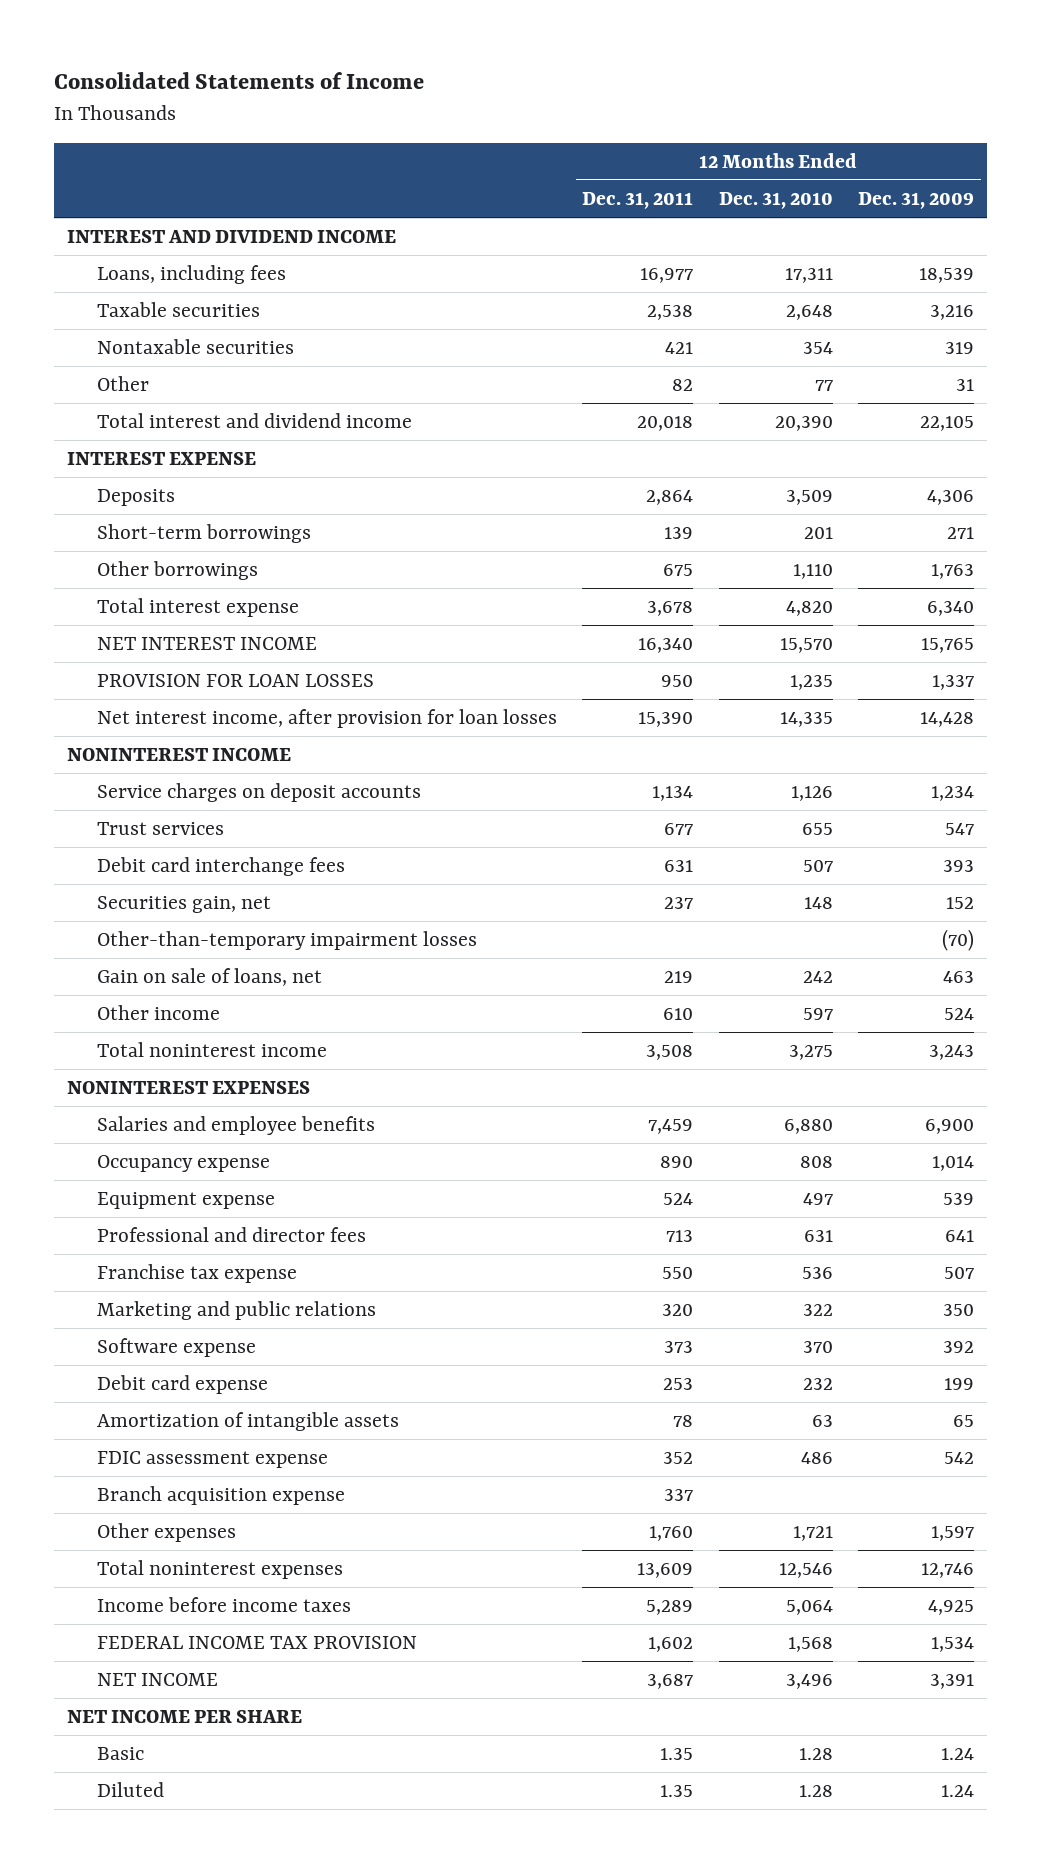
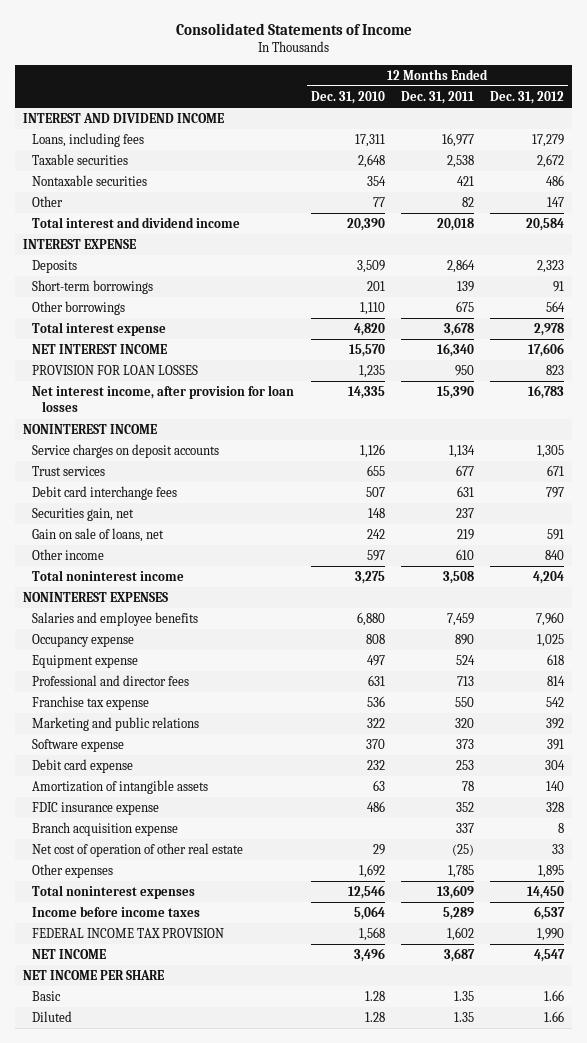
[858,191,975,209] Dec. 31, 2009 -> none
none -> [489,90,564,104] Dec. 31, 2012
[96,931,477,951] Other-than-temporary impairment losses -> none
[96,1451,328,1469] FDIC assessment expense -> [32,801,160,815] FDIC insurance expense
none -> [32,842,244,857] Net cost of operation of other real estate
[649,1526,694,1542] 1,760 -> [447,864,474,878] 1,785
[792,1526,833,1542] 1,721 -> [358,863,385,878] 1,692

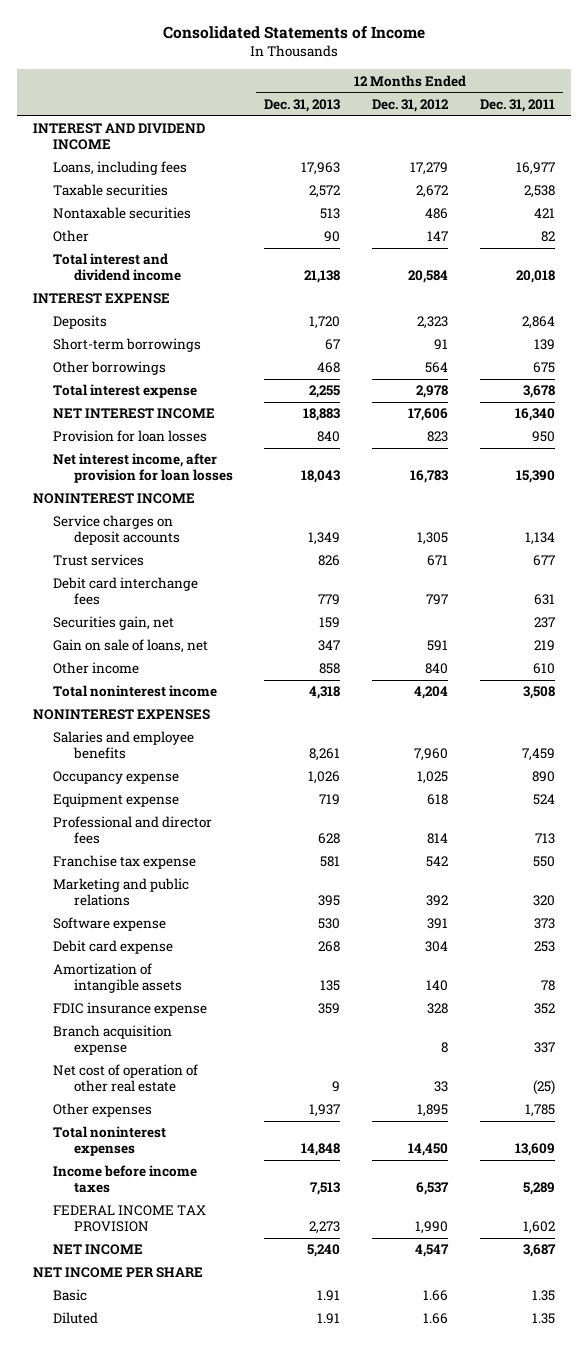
[310,90,385,104] Dec. 31, 2010 -> none
none -> [264,98,341,112] Dec. 31, 2013
[32,364,199,375] PROVISION FOR LOAN LOSSES -> [53,430,208,443] Provision for loan losses

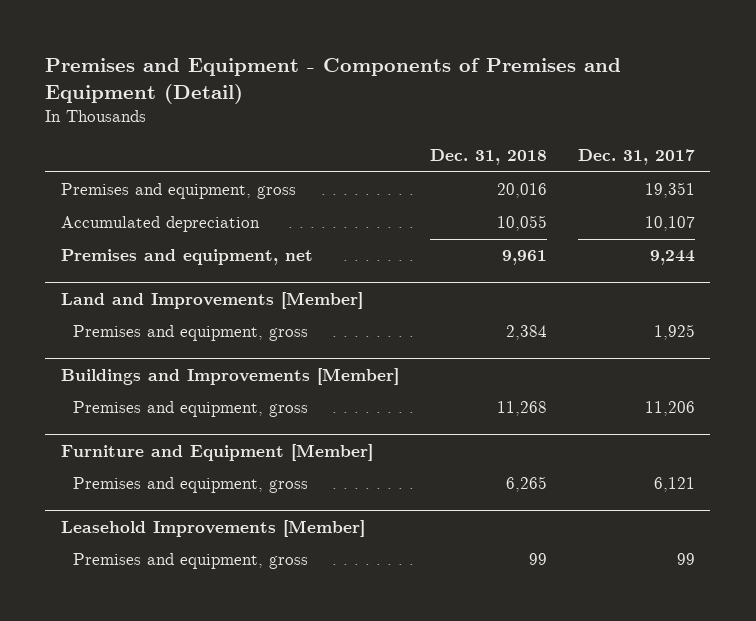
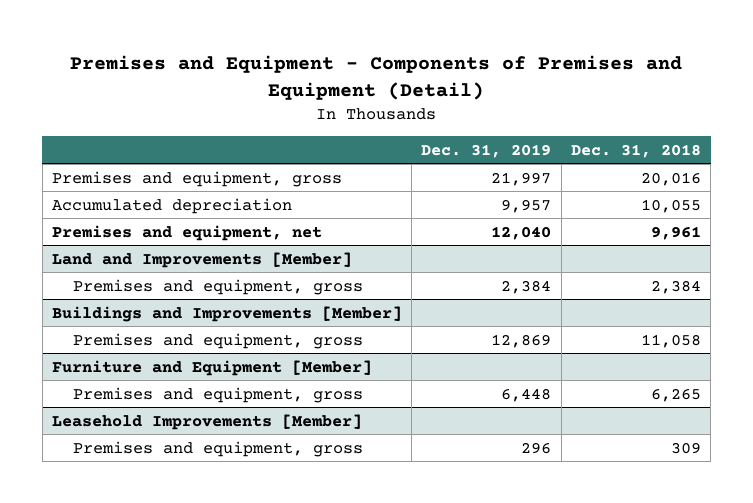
[577,149,695,166] Dec. 31, 2017 -> none
none -> [421,143,552,158] Dec. 31, 2019
[496,401,547,417] 11,268 -> [640,333,701,348] 11,058
[528,553,547,566] 99 -> [670,441,701,454] 309

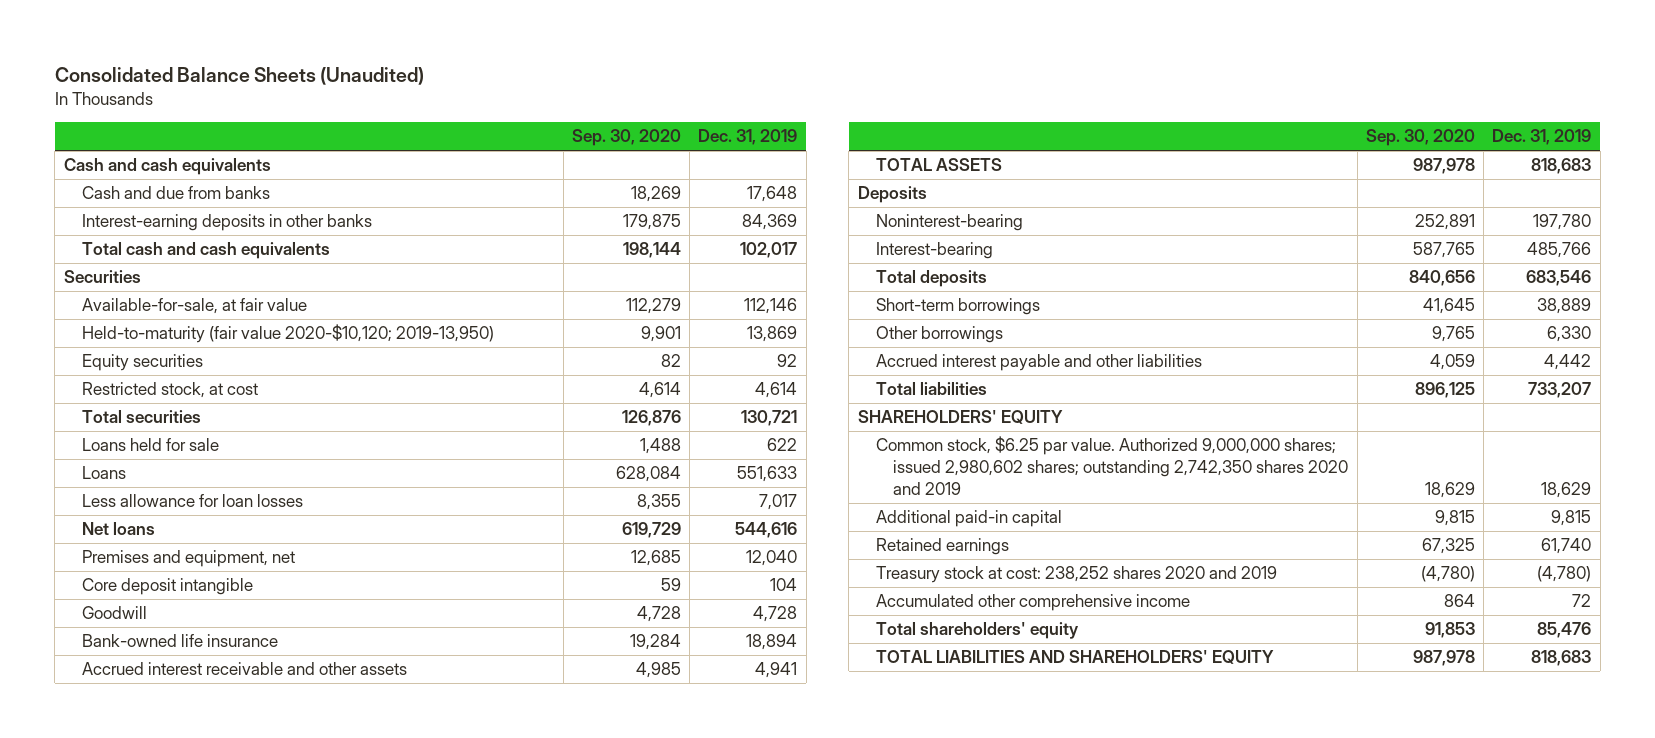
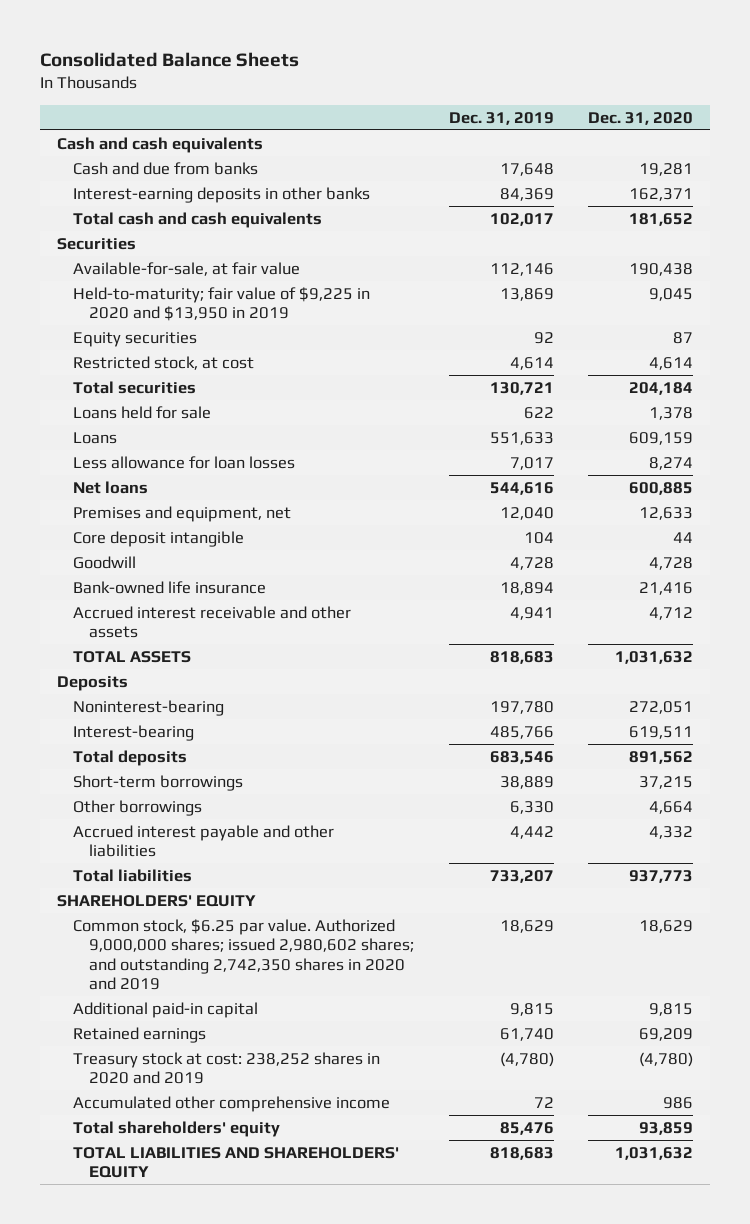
[54,66,424,85] Consolidated Balance Sheets (Unaudited) -> [40,51,300,67] Consolidated Balance Sheets
[571,129,681,147] Sep. 30, 2020 -> none
none -> [588,111,694,125] Dec. 31, 2020
[81,324,494,344] Held-to-maturity (fair value 2020-$10,120; 2019-13,950) -> [73,286,371,322] Held-to-maturity; fair value of $9,225 in 2020 and $13,950 in 2019
[875,436,1349,496] Common stock, $6.25 par value. Authorized 9,000,000 shares; issued 2,980,602 shares; outstanding 2,742,350 shares 2020 and 2019 -> [73,918,415,990] Common stock, $6.25 par value. Authorized 9,000,000 shares; issued 2,980,602 shares; and outstanding 2,742,350 shares in 2020 and 2019
[875,566,1277,584] Treasury stock at cost: 238,252 shares 2020 and 2019 -> [73,1051,381,1085] Treasury stock at cost: 238,252 shares in 2020 and 2019

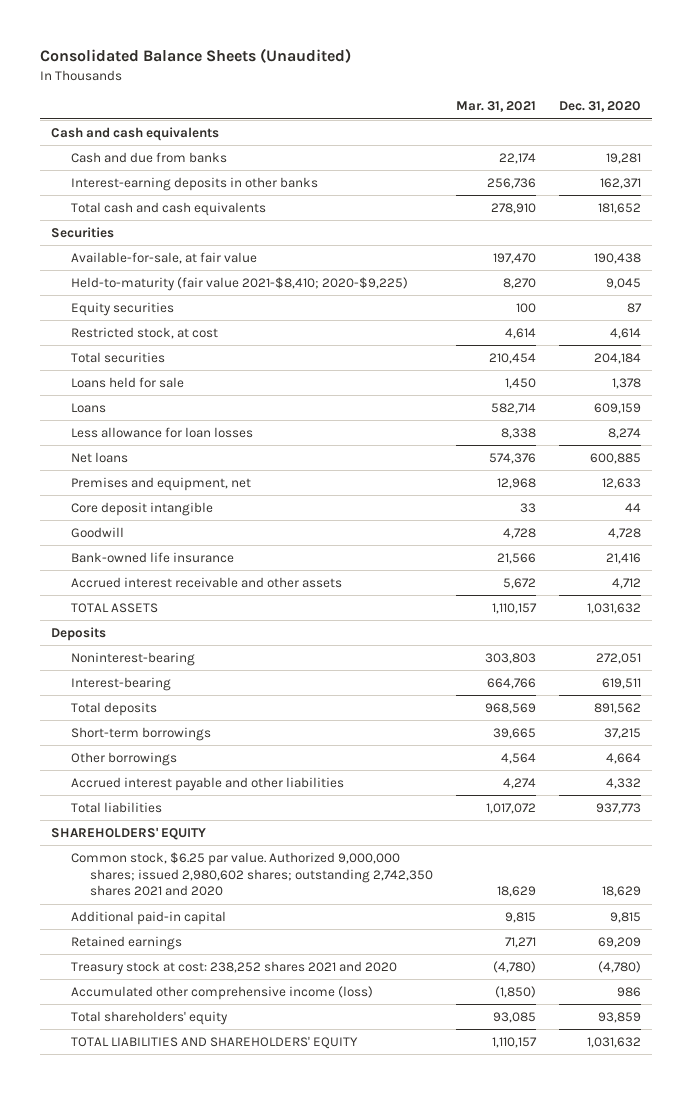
[40,51,300,67] Consolidated Balance Sheets -> [39,48,351,64] Consolidated Balance Sheets (Unaudited)
[448,111,554,125] Dec. 31, 2019 -> none
none -> [456,101,537,113] Mar. 31, 2021
[73,286,371,322] Held-to-maturity; fair value of $9,225 in 2020 and $13,950 in 2019 -> [70,276,408,291] Held-to-maturity (fair value 2021-$8,410; 2020-$9,225)
[73,918,415,990] Common stock, $6.25 par value. Authorized 9,000,000 shares; issued 2,980,602 shares; and outstanding 2,742,350 shares in 2020 and 2019 -> [70,851,434,897] Common stock, $6.25 par value. Authorized 9,000,000 shares; issued 2,980,602 shares; outstanding 2,742,350 shares 2021 and 2020
[73,1051,381,1085] Treasury stock at cost: 238,252 shares in 2020 and 2019 -> [70,960,397,975] Treasury stock at cost: 238,252 shares 2021 and 2020
[73,1095,391,1112] Accumulated other comprehensive income -> [70,985,373,1000] Accumulated other comprehensive income (loss)

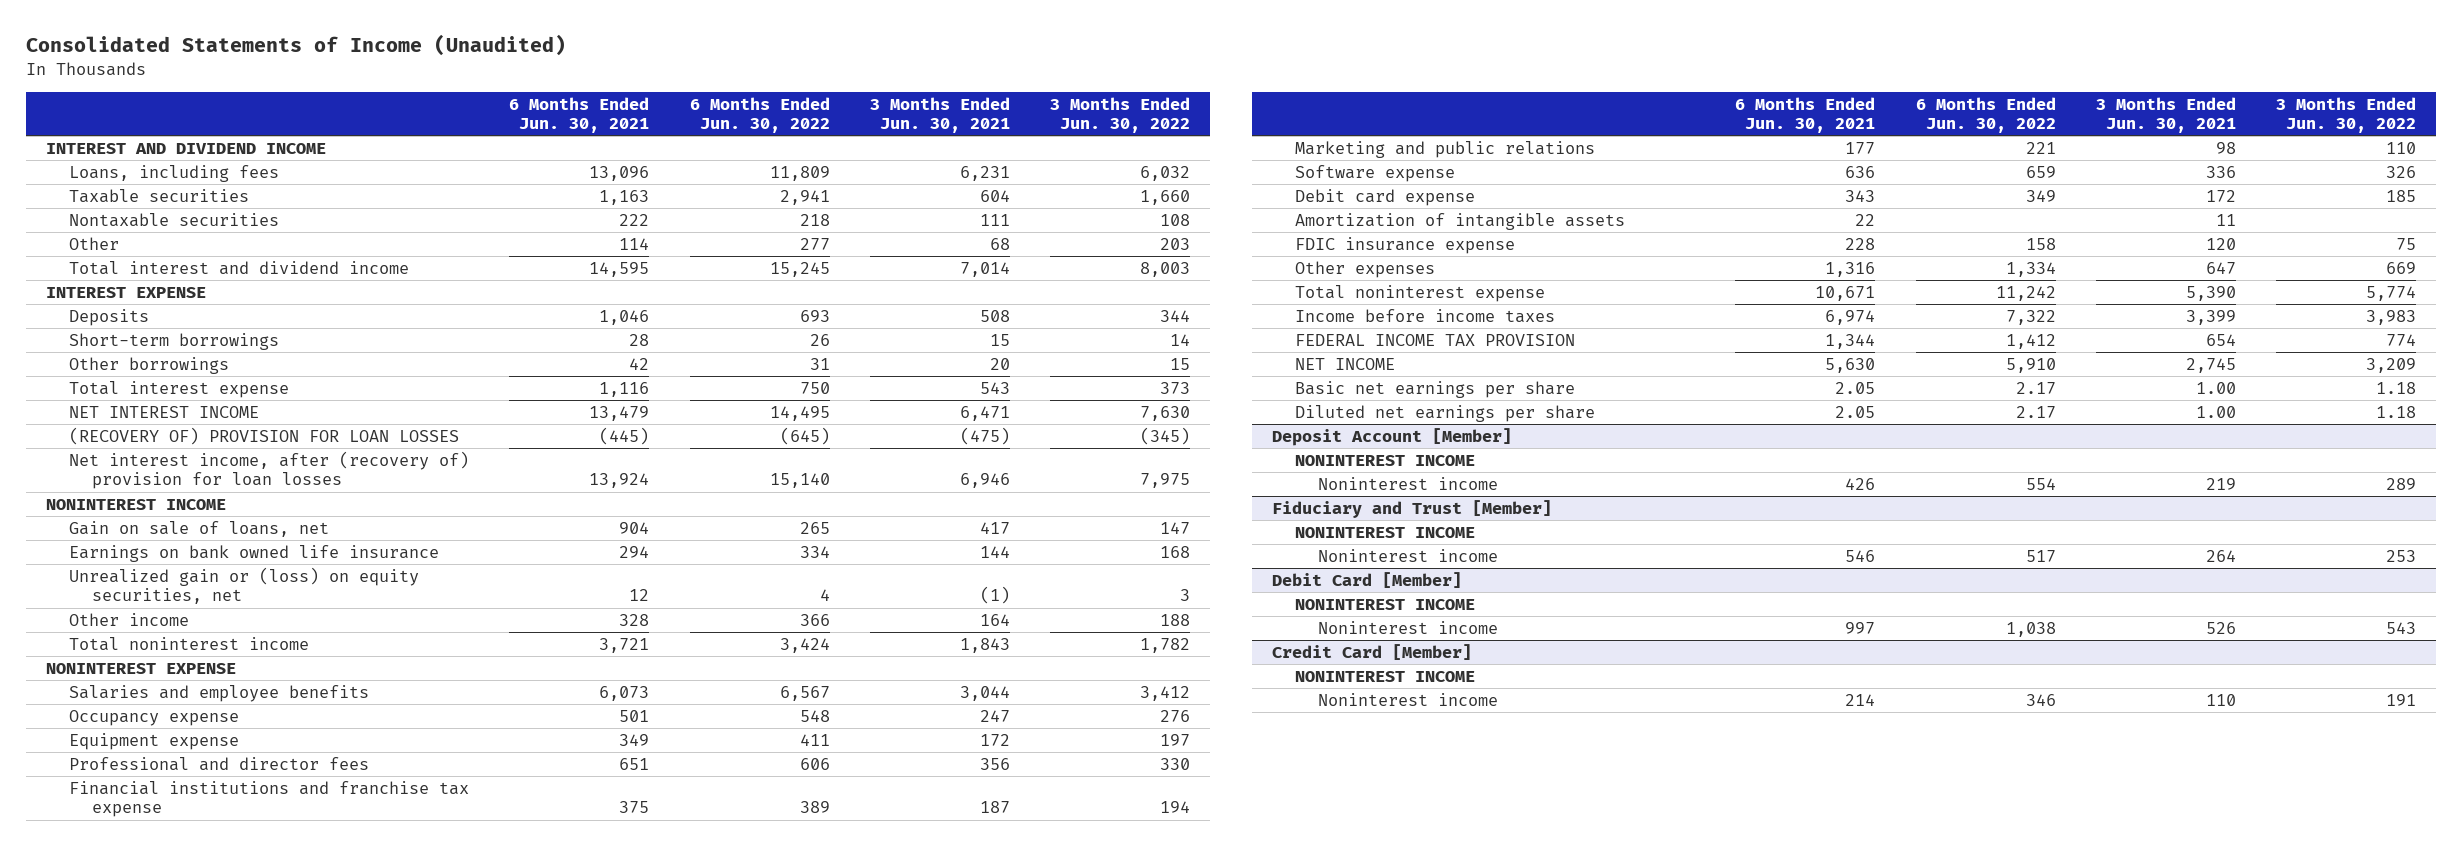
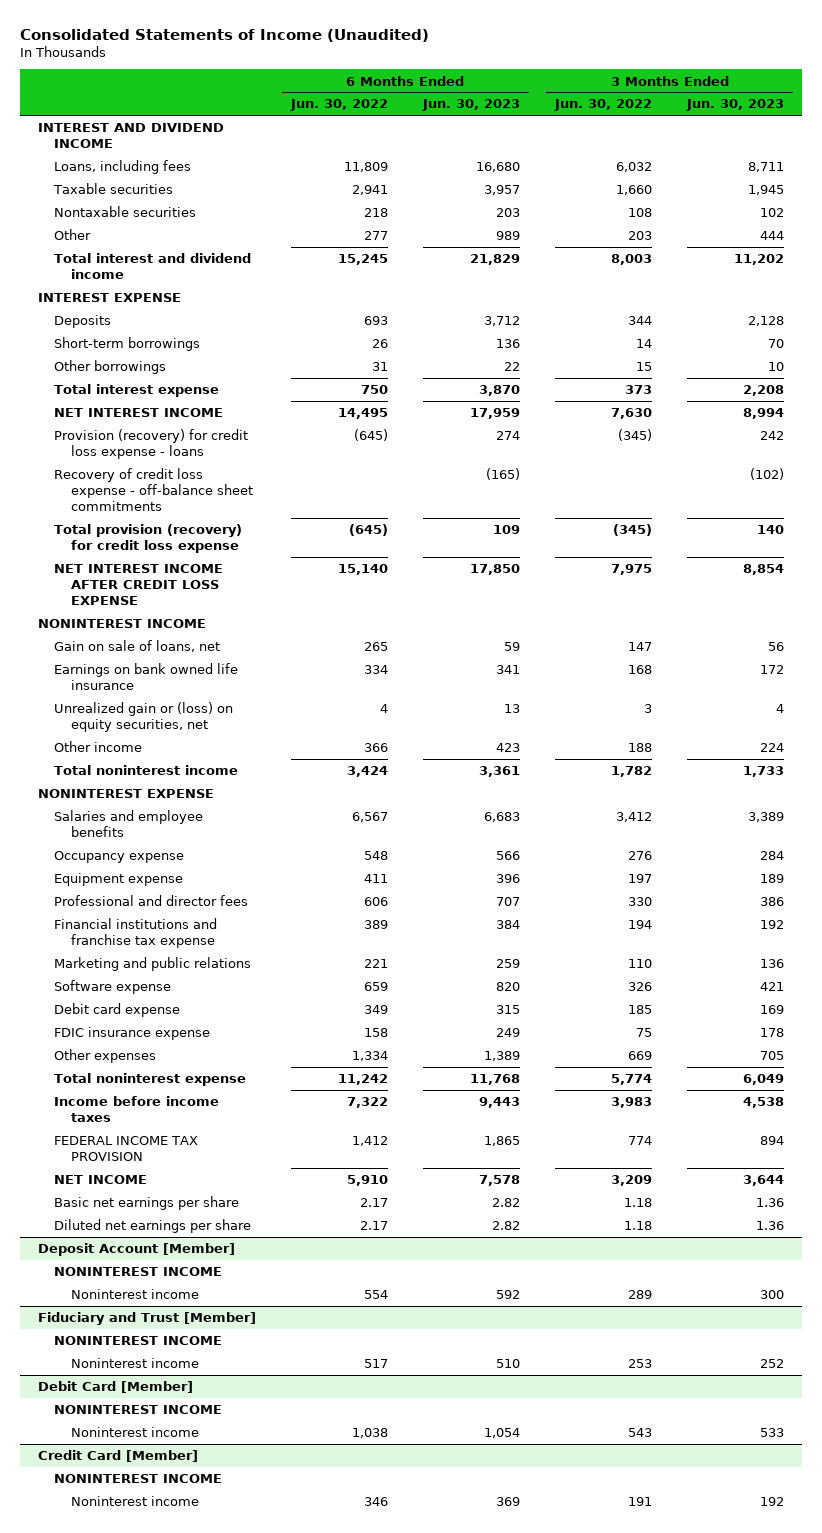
[509,96,650,134] 6 Months Ended Jun. 30, 2021 -> none
[869,96,1010,134] 3 Months Ended Jun. 30, 2021 -> none
none -> [421,99,520,112] Jun. 30, 2023
none -> [686,99,785,112] Jun. 30, 2023
[69,426,460,445] (RECOVERY OF) PROVISION FOR LOAN LOSSES -> [54,429,249,460] Provision (recovery) for credit loss expense - loans
none -> [54,468,253,512] Recovery of credit loss expense - off-balance sheet commitments
none -> [54,524,243,554] Total provision (recovery) for credit loss expense
[69,450,470,490] Net interest income, after (recovery of) provision for loan losses -> [54,564,224,606] NET INTEREST INCOME AFTER CREDIT LOSS EXPENSE
[1295,212,1626,230] Amortization of intangible assets -> none

